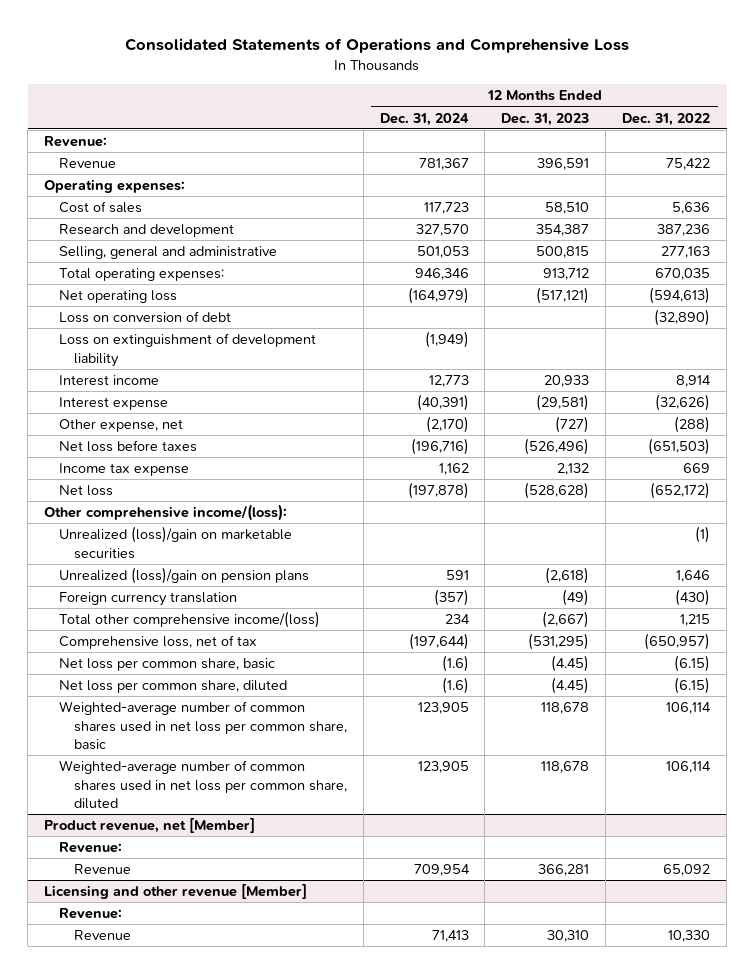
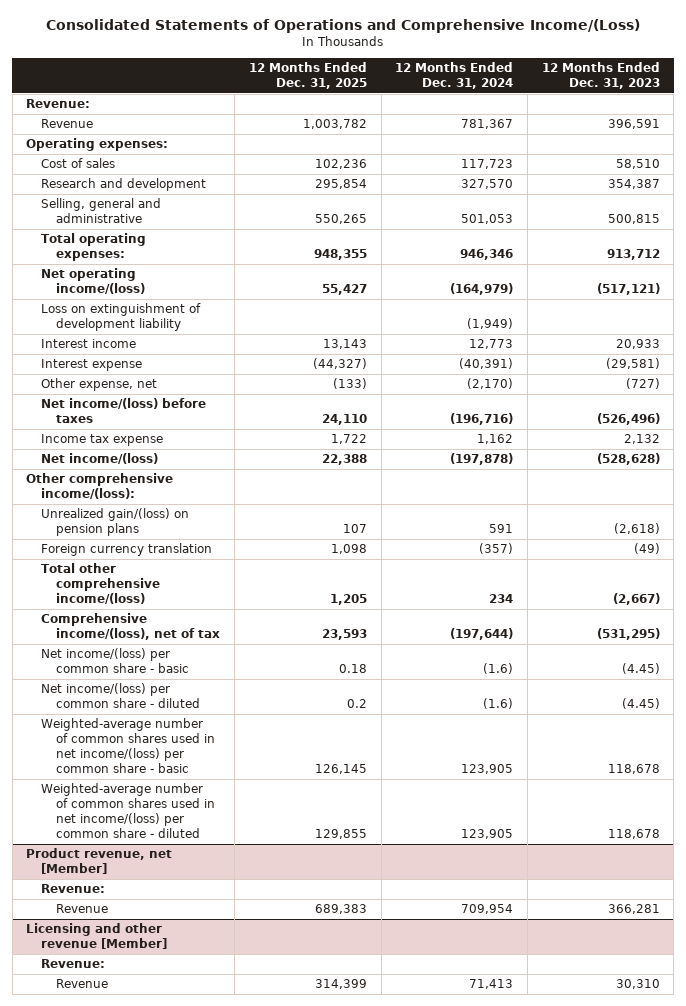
[125,38,630,54] Consolidated Statements of Operations and Comprehensive Loss -> [46,19,641,34] Consolidated Statements of Operations and Comprehensive Income/(Loss)
[622,112,711,126] Dec. 31, 2022 -> none
none -> [248,62,367,90] 12 Months Ended Dec. 31, 2025
[58,311,231,324] Loss on conversion of debt -> none
[58,290,177,304] Net operating loss -> [41,268,146,295] Net operating income/(loss)
[58,440,197,453] Net loss before taxes -> [41,398,207,424] Net income/(loss) before taxes
[58,485,113,497] Net loss -> [41,453,159,465] Net income/(loss)
[58,526,292,559] Unrealized (loss)/gain on marketable securities -> none
[58,567,309,585] Unrealized (loss)/gain on pension plans -> [41,508,190,537] Unrealized gain/(loss) on pension plans
[58,635,257,650] Comprehensive loss, net of tax -> [41,613,221,641] Comprehensive income/(loss), net of tax
[58,658,275,672] Net loss per common share, basic -> [41,648,190,674] Net income/(loss) per common share - basic
[58,680,287,694] Net loss per common share, diluted -> [41,683,201,709] Net income/(loss) per common share - diluted
[58,701,347,751] Weighted-average number of common shares used in net loss per common share, basic -> [41,718,216,774] Weighted-average number of common shares used in net income/(loss) per common share - basic
[58,760,347,810] Weighted-average number of common shares used in net loss per common share, diluted -> [41,783,216,839] Weighted-average number of common shares used in net income/(loss) per common share - diluted

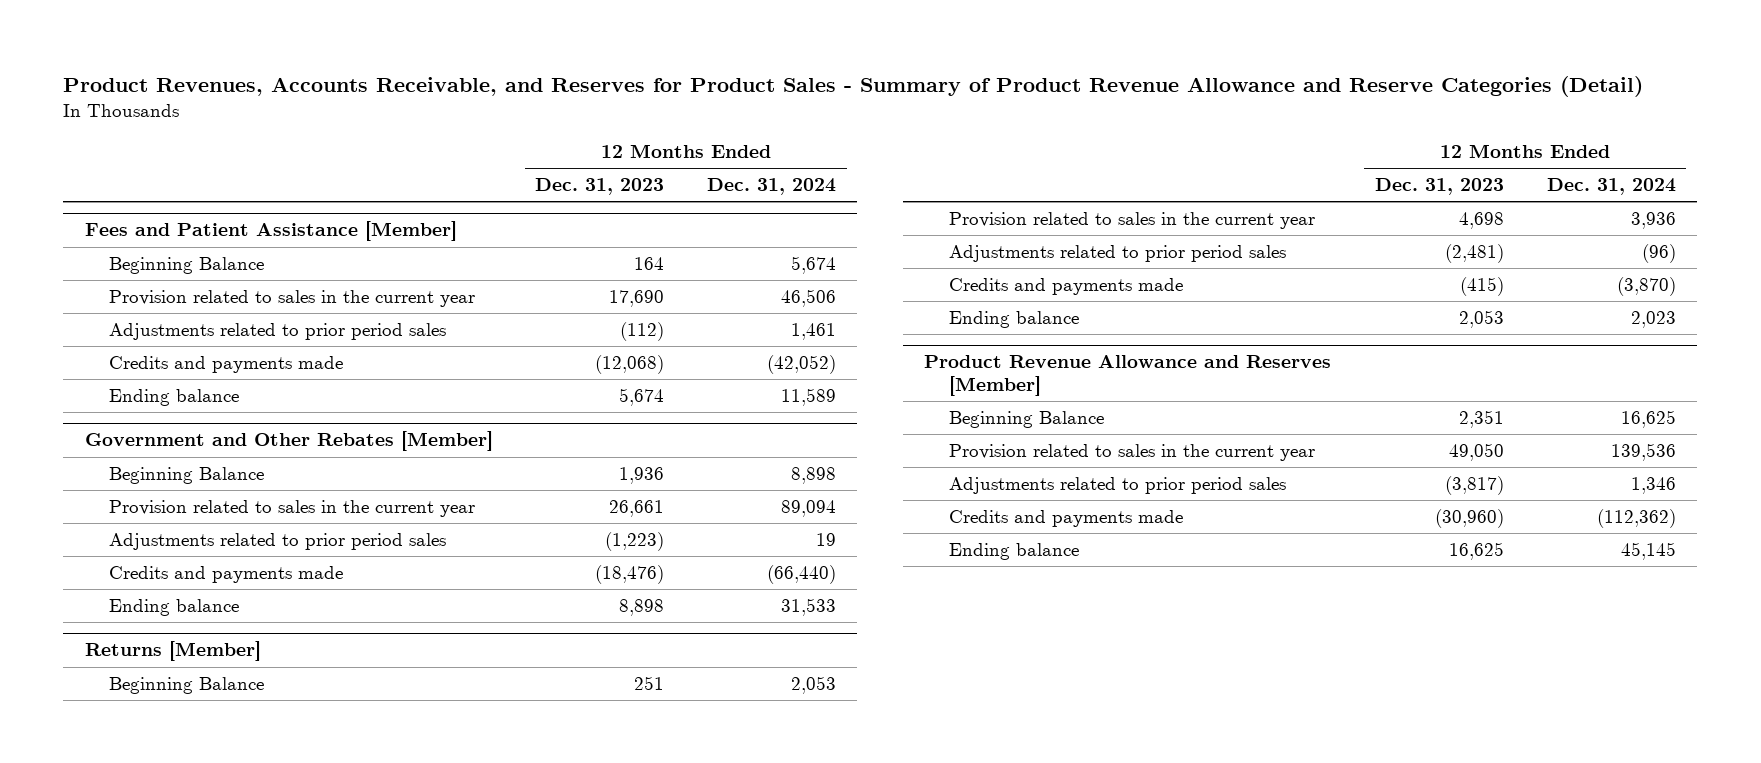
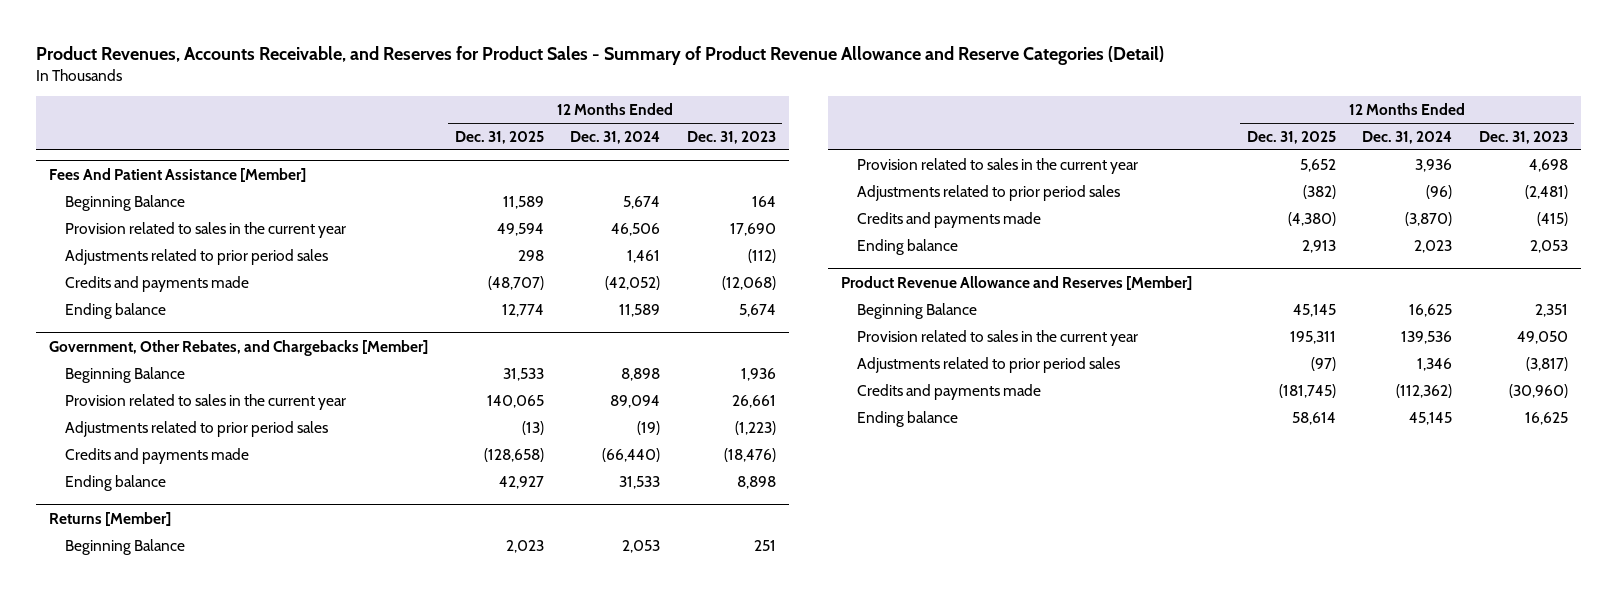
none -> [454,130,544,144] Dec. 31, 2025
[84,221,457,242] Fees and Patient Assistance [Member] -> [49,167,307,182] Fees And Patient Assistance [Member]
[84,431,493,452] Government and Other Rebates [Member] -> [49,339,429,356] Government, Other Rebates, and Chargebacks [Member]
[816,532,837,546] 19 -> [637,420,661,435] (19)

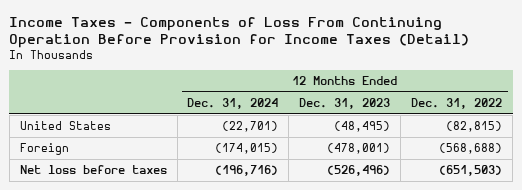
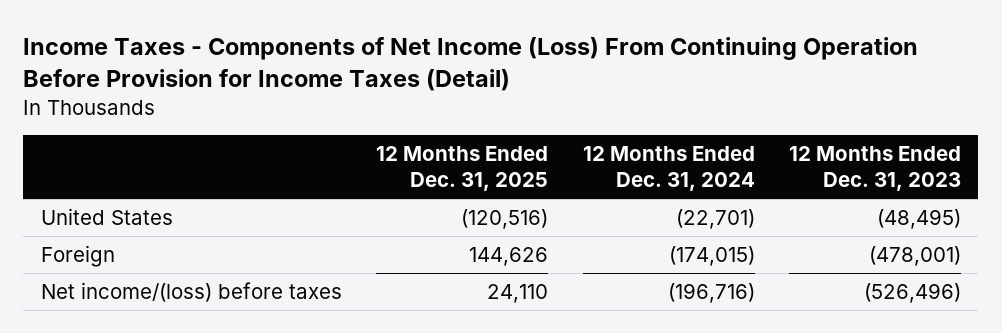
[9,16,470,48] Income Taxes - Components of Loss From Continuing Operation Before Provision for Income Taxes (Detail) -> [23,37,919,92] Income Taxes - Components of Net Income (Loss) From Continuing Operation Before Provision for Income Taxes (Detail)
[411,97,503,109] Dec. 31, 2022 -> none
none -> [376,146,549,192] 12 Months Ended Dec. 31, 2025
[19,165,167,175] Net loss before taxes -> [40,282,342,303] Net income/(loss) before taxes

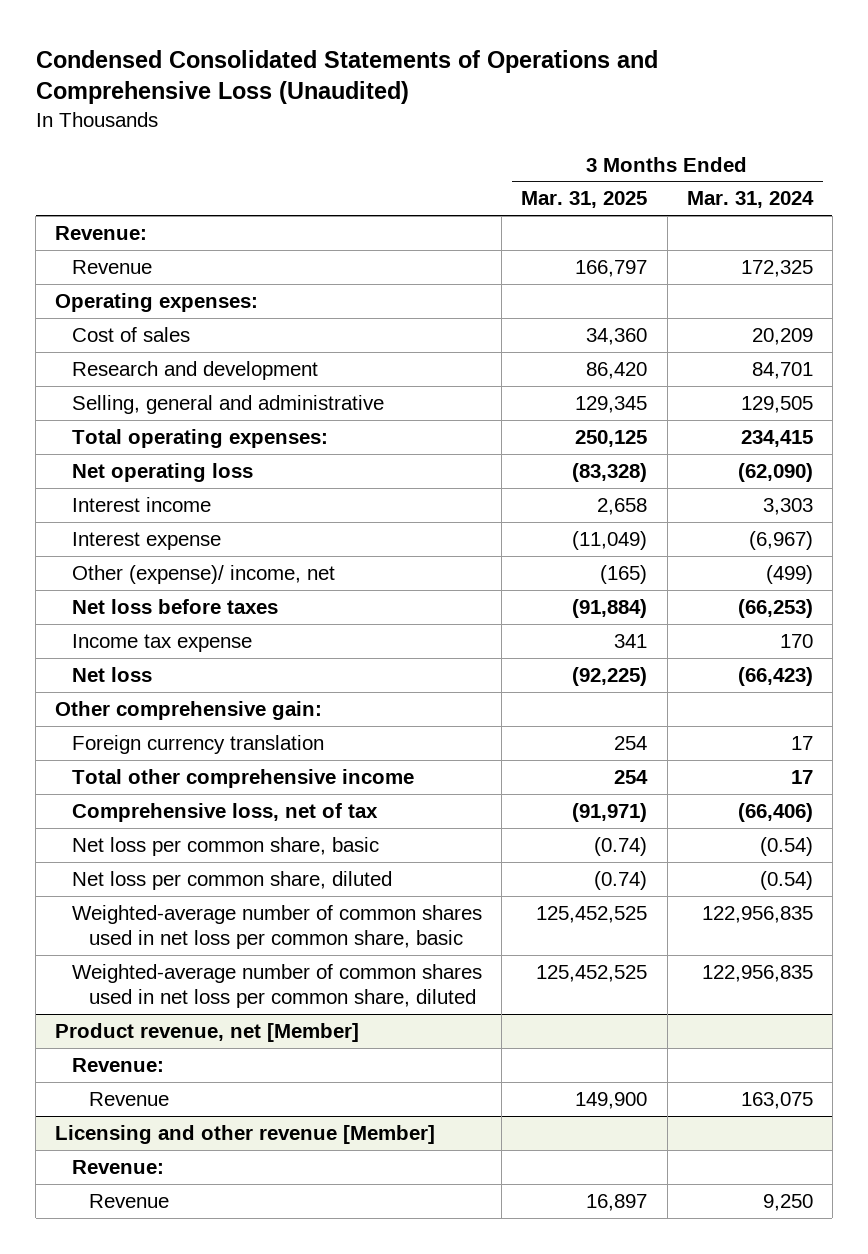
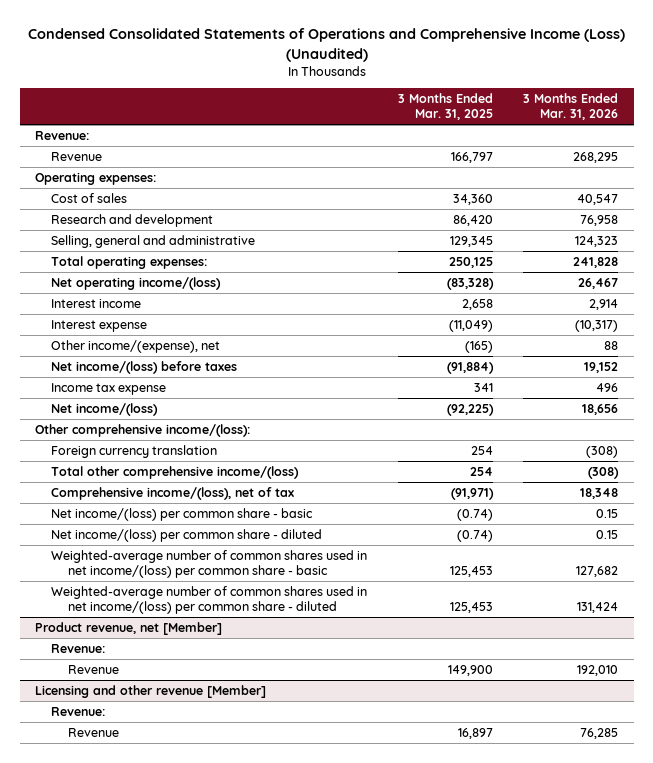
[35,49,658,105] Condensed Consolidated Statements of Operations and Comprehensive Loss (Unaudited) -> [27,28,625,62] Condensed Consolidated Statements of Operations and Comprehensive Income (Loss) (Unaudited)
[686,191,814,209] Mar. 31, 2024 -> none
none -> [523,93,619,121] 3 Months Ended Mar. 31, 2026
[72,462,254,482] Net operating loss -> [51,276,222,290] Net operating income/(loss)
[72,564,336,584] Other (expense)/ income, net -> [51,339,221,353] Other income/(expense), net
[72,598,279,614] Net loss before taxes -> [51,360,238,374] Net income/(loss) before taxes
[72,666,153,682] Net loss -> [51,402,159,416] Net income/(loss)
[55,700,323,720] Other comprehensive gain: -> [34,423,250,437] Other comprehensive income/(loss):
[72,768,415,788] Total other comprehensive income -> [51,465,300,479] Total other comprehensive income/(loss)
[72,802,379,822] Comprehensive loss, net of tax -> [51,486,295,500] Comprehensive income/(loss), net of tax
[72,836,380,856] Net loss per common share, basic -> [51,507,314,521] Net income/(loss) per common share - basic
[72,870,393,890] Net loss per common share, diluted -> [51,528,323,542] Net income/(loss) per common share - diluted
[72,904,483,949] Weighted-average number of common shares used in net loss per common share, basic -> [51,549,368,578] Weighted-average number of common shares used in net income/(loss) per common share - basic
[536,905,648,923] 125,452,525 -> [449,565,493,577] 125,453
[72,963,483,1008] Weighted-average number of common shares used in net loss per common share, diluted -> [51,585,368,614] Weighted-average number of common shares used in net income/(loss) per common share - diluted
[536,964,648,982] 125,452,525 -> [449,601,493,613] 125,453

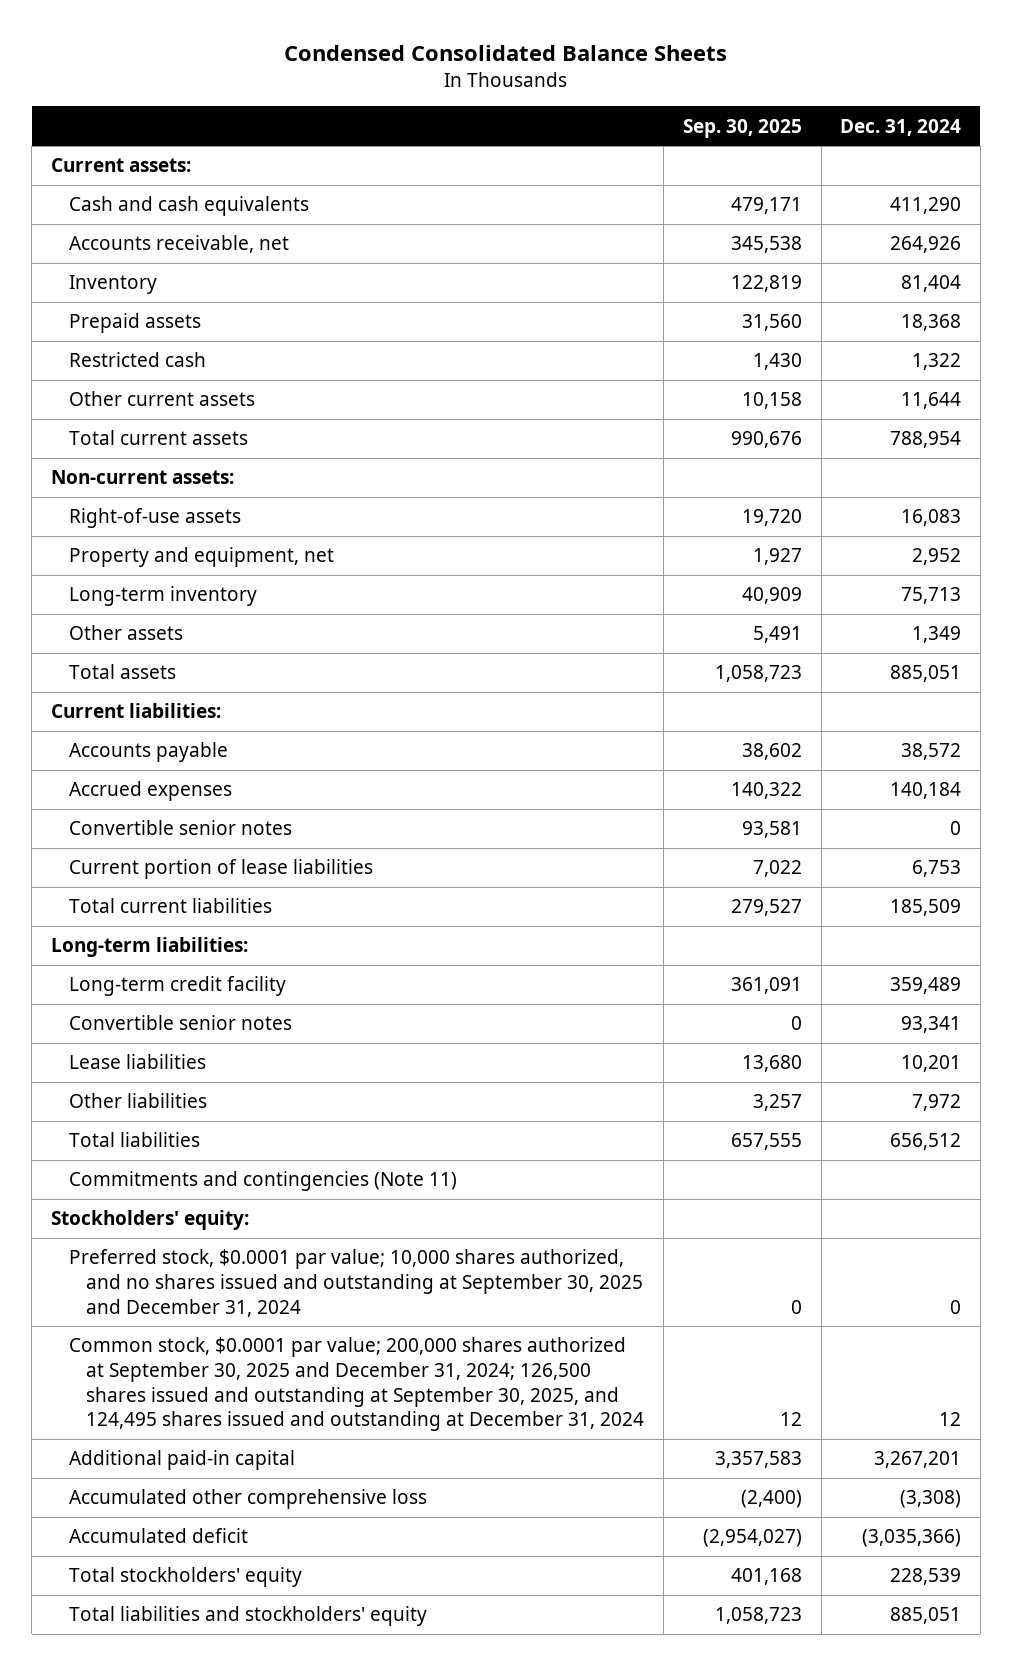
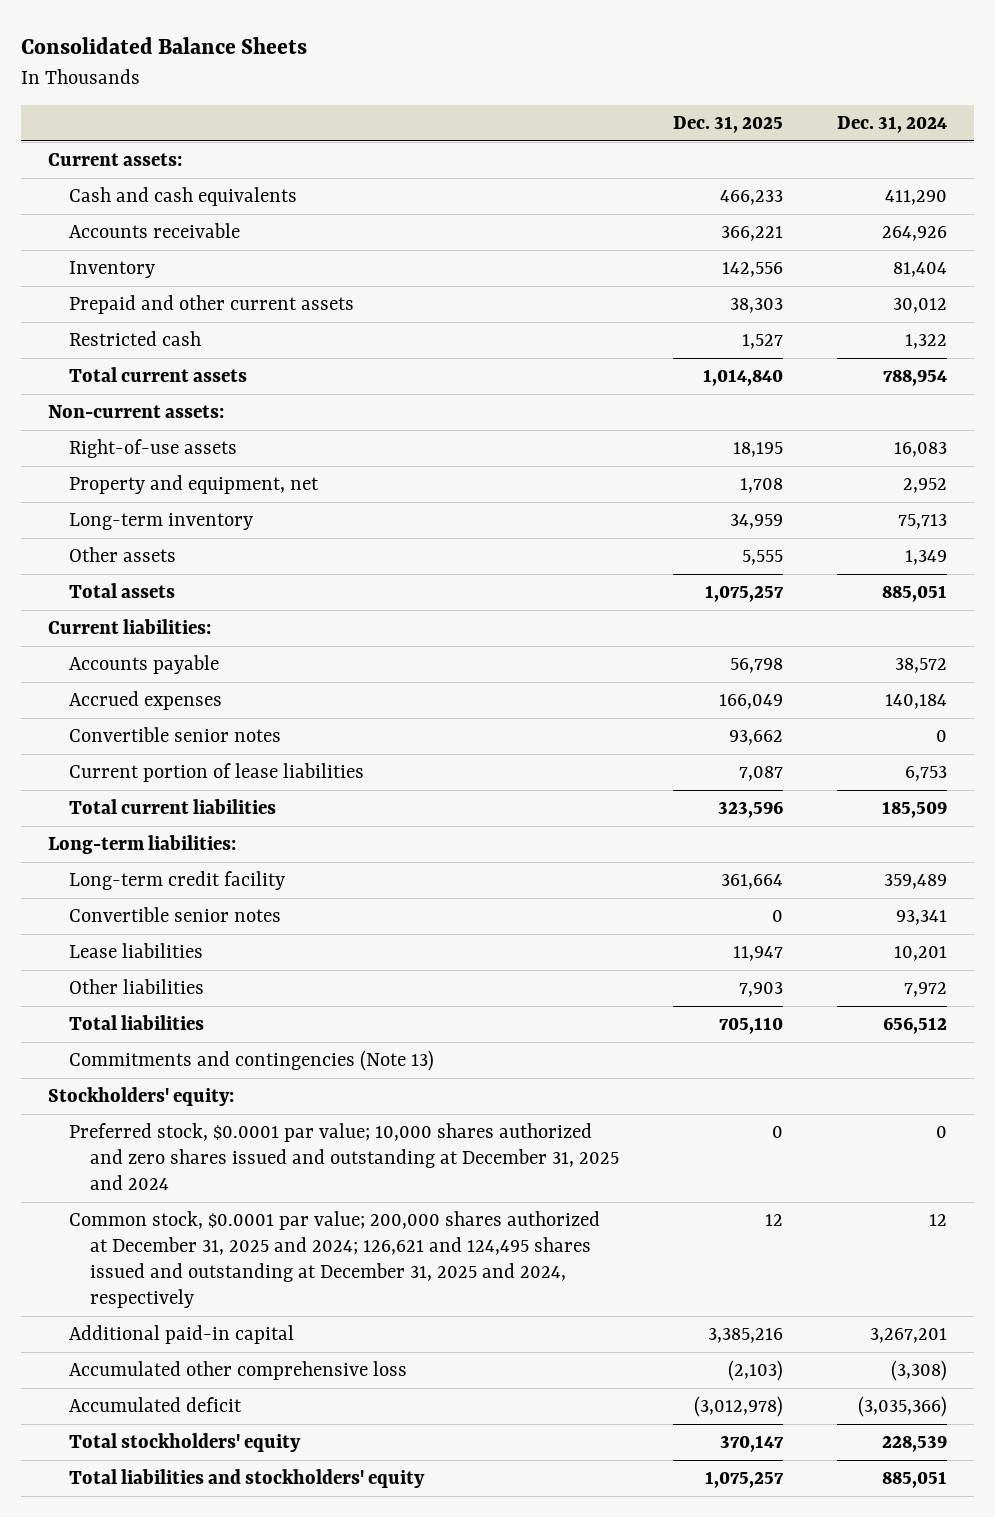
[284,45,728,62] Condensed Consolidated Balance Sheets -> [20,37,307,55] Consolidated Balance Sheets
[682,118,802,138] Sep. 30, 2025 -> none
none -> [672,116,783,134] Dec. 31, 2025
[68,235,289,254] Accounts receivable, net -> [68,223,240,239] Accounts receivable
[68,313,201,334] Prepaid assets -> none
none -> [68,295,354,315] Prepaid and other current assets
[68,391,255,407] Other current assets -> none
[68,1171,457,1192] Commitments and contingencies (Note 11) -> [68,1050,434,1072] Commitments and contingencies (Note 13)
[68,1249,644,1317] Preferred stock, $0.0001 par value; 10,000 shares authorized, and no shares issued and outstanding at September 30, 2025 and December 31, 2024 -> [68,1123,619,1190] Preferred stock, $0.0001 par value; 10,000 shares authorized and zero shares issued and outstanding at December 31, 2025 and 2024
[68,1337,645,1432] Common stock, $0.0001 par value; 200,000 shares authorized at September 30, 2025 and December 31, 2024; 126,500 shares issued and outstanding at September 30, 2025, and 124,495 shares issued and outstanding at December 31, 2024 -> [68,1211,600,1308] Common stock, $0.0001 par value; 200,000 shares authorized at December 31, 2025 and 2024; 126,621 and 124,495 shares issued and outstanding at December 31, 2025 and 2024, respectively

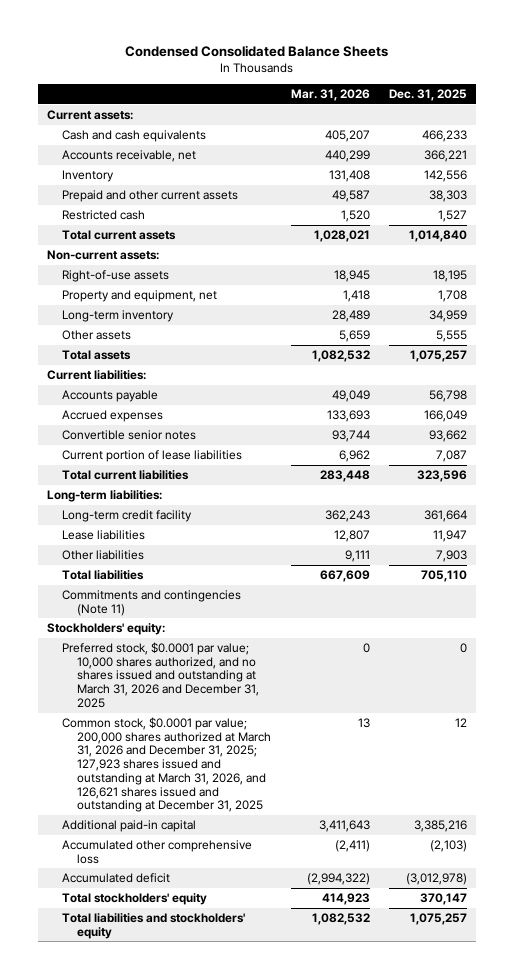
[20,37,307,55] Consolidated Balance Sheets -> [125,45,389,58] Condensed Consolidated Balance Sheets
[837,116,948,134] Dec. 31, 2024 -> none
none -> [290,89,370,102] Mar. 31, 2026
[68,223,240,239] Accounts receivable -> [62,150,197,163] Accounts receivable, net
[68,907,281,923] Convertible senior notes -> none
[68,1050,434,1072] Commitments and contingencies (Note 13) -> [62,590,242,616] Commitments and contingencies (Note 11)
[68,1123,619,1190] Preferred stock, $0.0001 par value; 10,000 shares authorized and zero shares issued and outstanding at December 31, 2025 and 2024 -> [62,642,260,708] Preferred stock, $0.0001 par value; 10,000 shares authorized, and no shares issued and outstanding at March 31, 2026 and December 31, 2025
[68,1211,600,1308] Common stock, $0.0001 par value; 200,000 shares authorized at December 31, 2025 and 2024; 126,621 and 124,495 shares issued and outstanding at December 31, 2025 and 2024, respectively -> [62,717,272,813] Common stock, $0.0001 par value; 200,000 shares authorized at March 31, 2026 and December 31, 2025; 127,923 shares issued and outstanding at March 31, 2026, and 126,621 shares issued and outstanding at December 31, 2025

